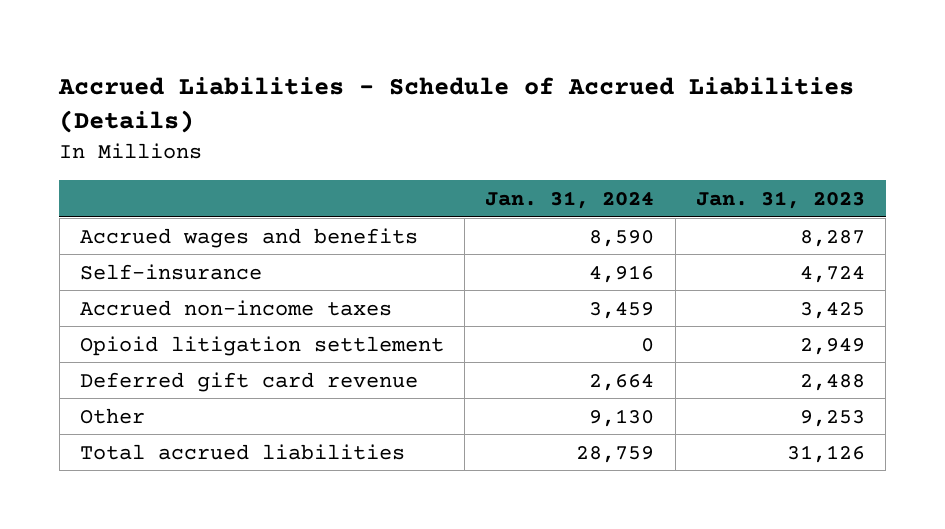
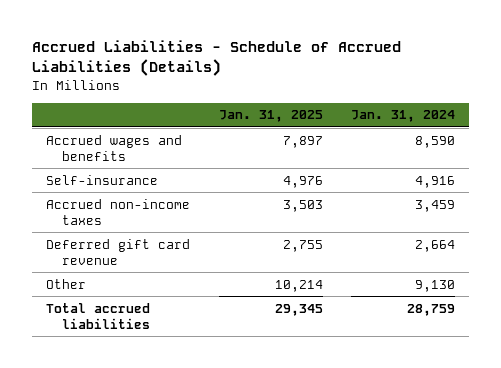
[695,190,865,209] Jan. 31, 2023 -> none
none -> [218,110,323,123] Jan. 31, 2025
[79,335,444,356] Opioid litigation settlement -> none

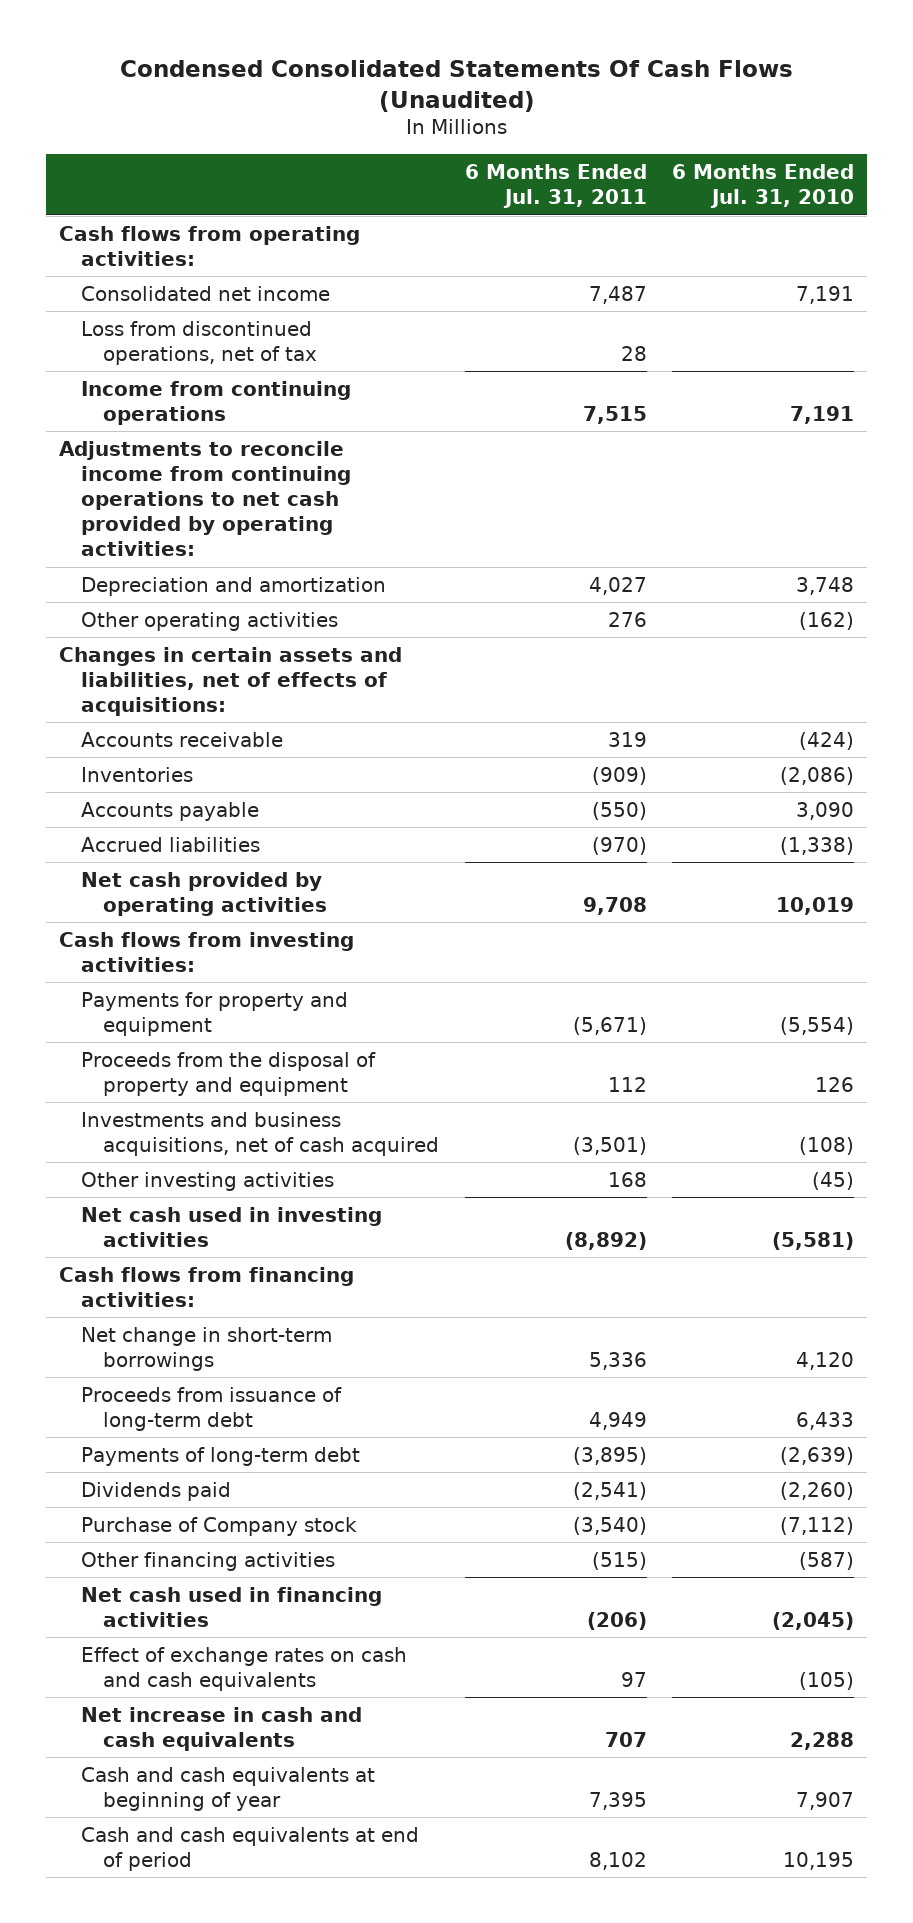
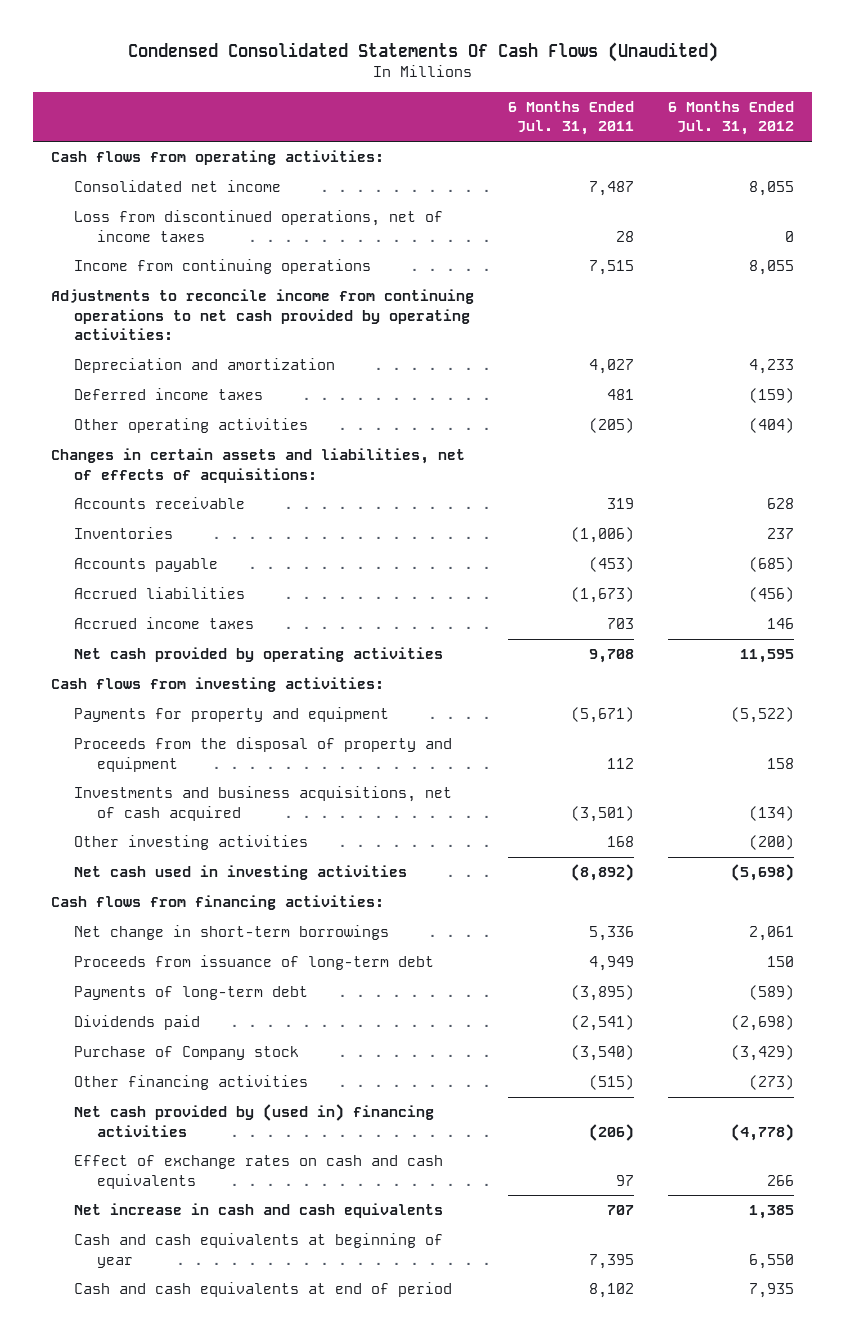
[672,164,855,209] 6 Months Ended Jul. 31, 2010 -> none
none -> [668,101,795,136] 6 Months Ended Jul. 31, 2012
[80,320,317,365] Loss from discontinued operations, net of tax -> [73,210,443,242] Loss from discontinued operations, net of income taxes
none -> [73,388,263,401] Deferred income taxes
[607,611,647,627] 276 -> [589,418,635,434] (205)
[591,766,647,785] (909) -> [571,527,635,544] (1,006)
[591,801,647,820] (550) -> [589,557,635,573] (453)
[591,836,647,855] (970) -> [571,587,635,604] (1,673)
none -> [73,617,254,630] Accrued income taxes
[80,1586,382,1627] Net cash used in financing activities -> [73,1104,434,1137] Net cash provided by (used in) financing activities

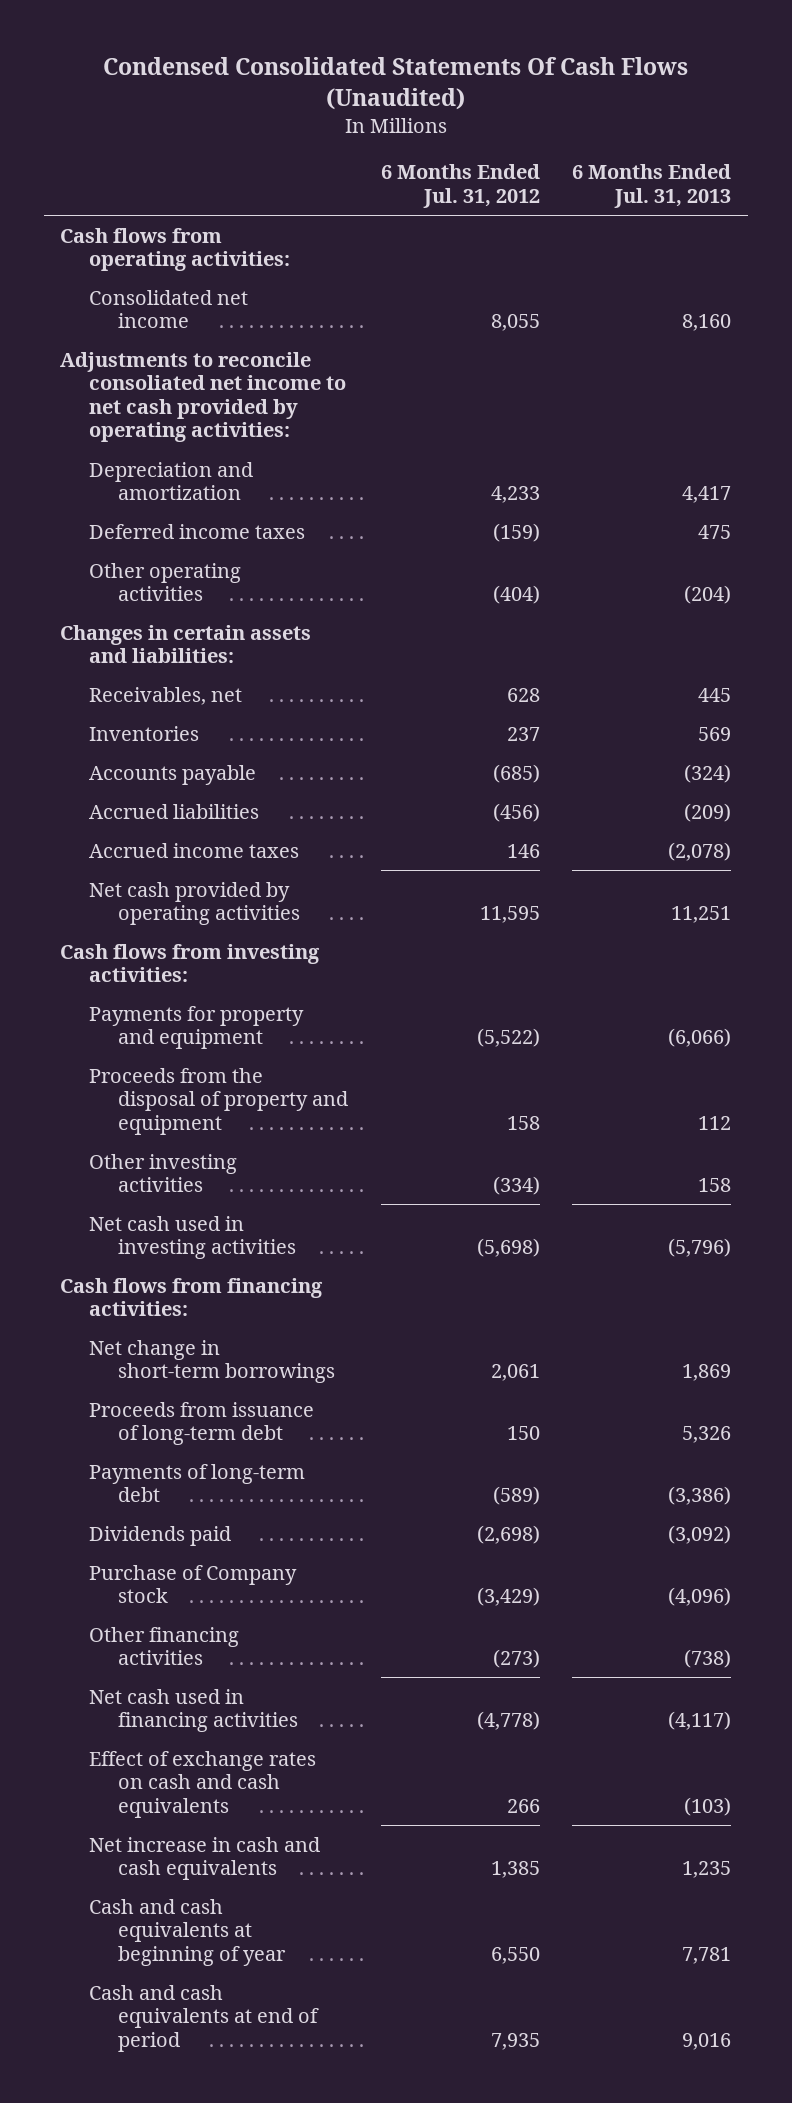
[508,101,635,136] 6 Months Ended Jul. 31, 2011 -> none
none -> [572,164,732,209] 6 Months Ended Jul. 31, 2013
[73,210,443,242] Loss from discontinued operations, net of income taxes -> none
[73,259,371,275] Income from continuing operations -> none
[50,289,474,340] Adjustments to reconcile income from continuing operations to net cash provided by operating activities: -> [60,351,346,443] Adjustments to reconcile consoliated net income to net cash provided by operating activities:
[50,448,465,483] Changes in certain assets and liabilities, net of effects of acquisitions: -> [60,624,312,664] Changes in certain assets and liabilities:
[73,497,245,510] Accounts receivable -> [88,686,242,705] Receivables, net
[73,786,452,821] Investments and business acquisitions, net of cash acquired -> none
[749,835,795,851] (200) -> [492,1176,540,1196] (334)
[73,1104,434,1137] Net cash provided by (used in) financing activities -> [88,1688,298,1733] Net cash used in financing activities

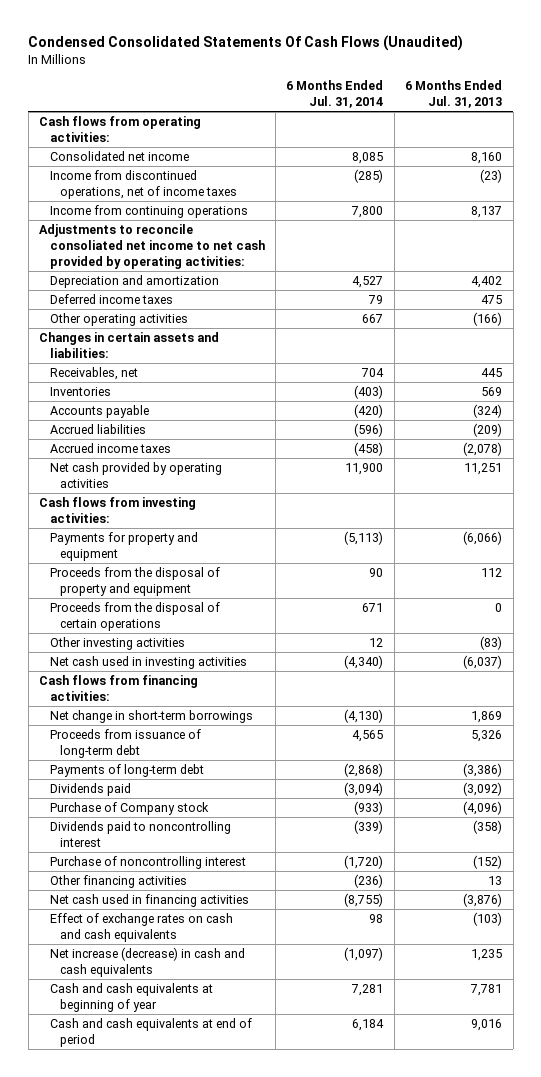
[380,164,540,209] 6 Months Ended Jul. 31, 2012 -> none
none -> [286,80,384,108] 6 Months Ended Jul. 31, 2014
none -> [49,170,238,199] Income from discontinued operations, net of income taxes
none -> [49,205,248,219] Income from continuing operations
[682,486,732,504] 4,417 -> [471,276,503,289] 4,402
[684,585,732,605] (204) -> [473,312,503,327] (166)
none -> [49,602,220,631] Proceeds from the disposal of certain operations
[698,1178,732,1193] 158 -> [480,636,503,651] (83)
[668,1238,732,1258] (5,796) -> [463,655,503,670] (6,037)
none -> [49,821,231,847] Dividends paid to noncontrolling interest
none -> [49,856,246,870] Purchase of noncontrolling interest
[684,1649,732,1669] (738) -> [488,876,503,886] 13
[668,1711,732,1731] (4,117) -> [463,893,503,908] (3,876)
[88,1836,320,1881] Net increase in cash and cash equivalents -> [49,947,245,977] Net increase (decrease) in cash and cash equivalents

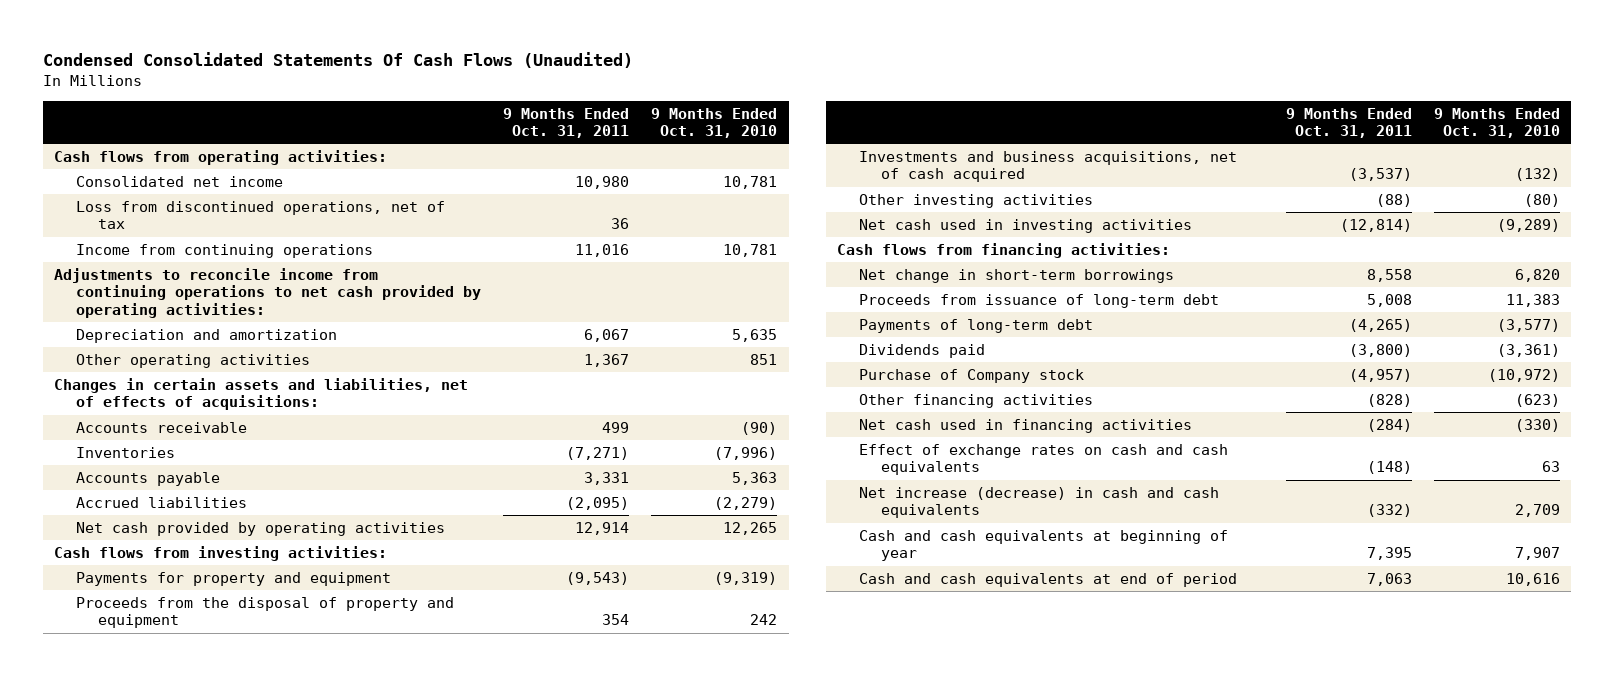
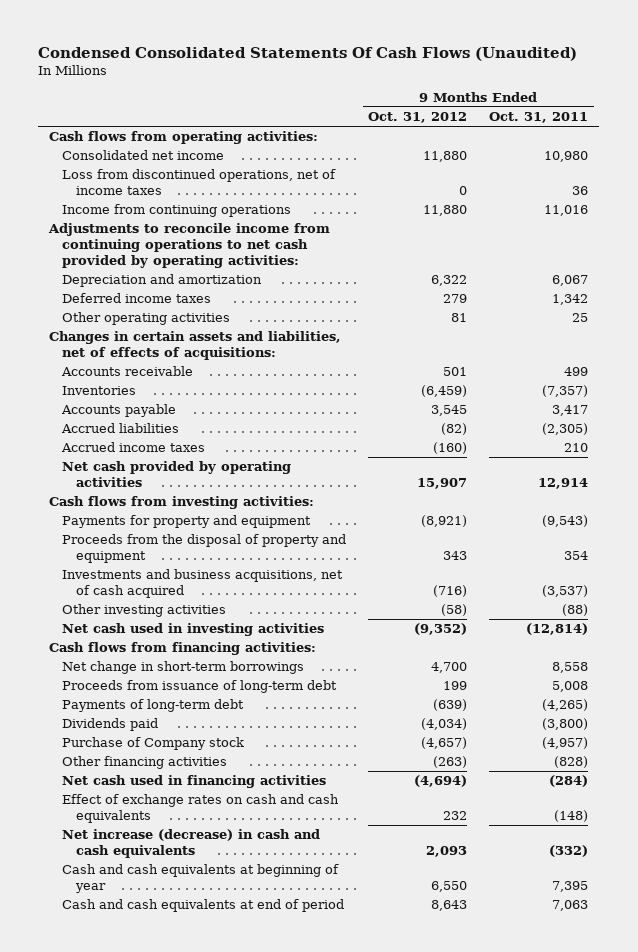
[651,107,778,139] 9 Months Ended Oct. 31, 2010 -> none
none -> [368,112,468,124] Oct. 31, 2012
[76,201,446,230] Loss from discontinued operations, net of tax -> [62,169,337,195] Loss from discontinued operations, net of income taxes
none -> [62,293,212,304] Deferred income taxes
[584,354,630,368] 1,367 -> [572,313,589,323] 25
[566,447,630,461] (7,271) -> [542,385,589,398] (7,357)
[584,472,630,486] 3,331 -> [552,405,589,417] 3,417
[566,497,630,511] (2,095) -> [542,423,589,436] (2,305)
none -> [61,442,206,453] Accrued income taxes

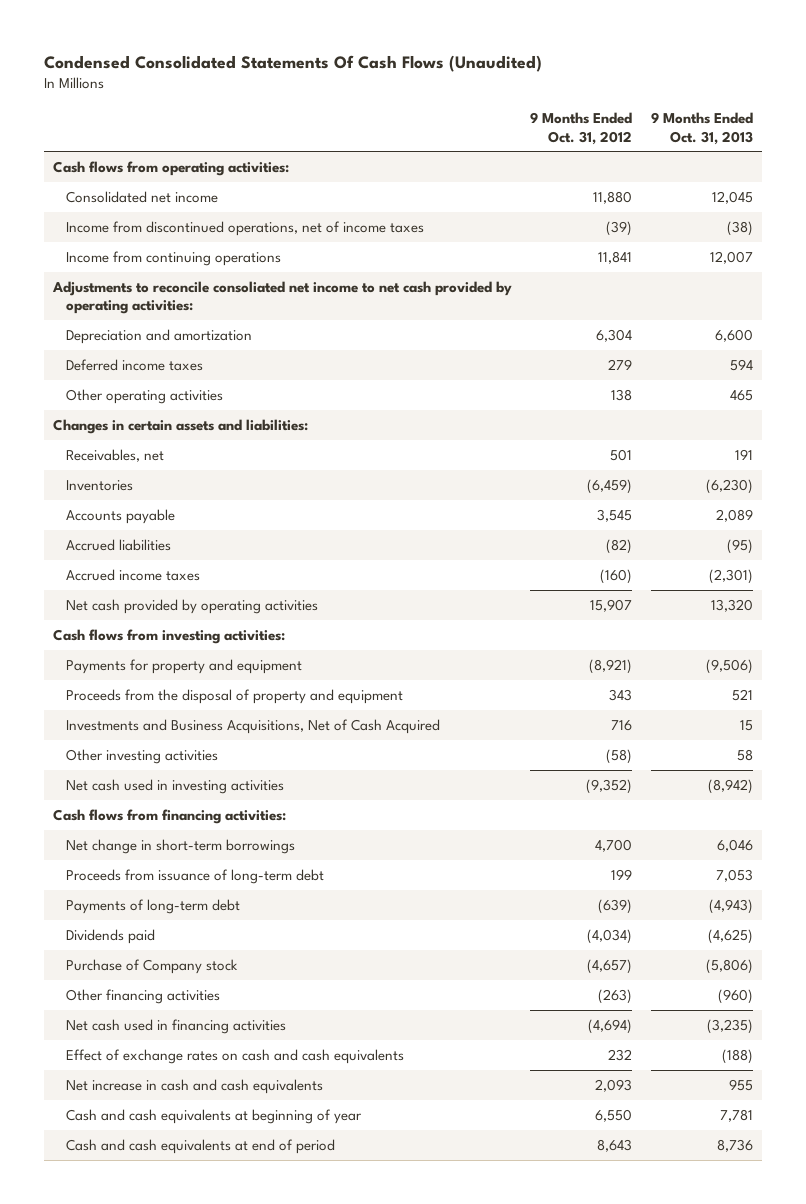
[489,112,589,124] Oct. 31, 2011 -> none
none -> [650,112,753,145] 9 Months Ended Oct. 31, 2013
[62,169,337,195] Loss from discontinued operations, net of income taxes -> [65,220,424,236] Income from discontinued operations, net of income taxes
[459,185,468,195] 0 -> [606,220,633,236] (39)
[423,205,468,217] 11,880 -> [598,250,633,264] 11,841
[48,223,331,268] Adjustments to reconcile income from continuing operations to net cash provided by operating activities: -> [52,280,513,315] Adjustments to reconcile consoliated net income to net cash provided by operating activities:
[431,275,468,287] 6,322 -> [596,328,633,342] 6,304
[451,313,468,323] 81 -> [611,388,633,401] 138
[49,331,342,360] Changes in certain assets and liabilities, net of effects of acquisitions: -> [53,418,309,434] Changes in certain assets and liabilities:
[61,366,194,377] Accounts receivable -> [65,448,164,462] Receivables, net
[62,569,344,598] Investments and business acquisitions, net of cash acquired -> [65,718,440,734] Investments and Business Acquisitions, Net of Cash Acquired
[433,584,468,597] (716) -> [611,719,633,731] 716
[62,829,321,858] Net increase (decrease) in cash and cash equivalents -> [65,1078,323,1094] Net increase in cash and cash equivalents

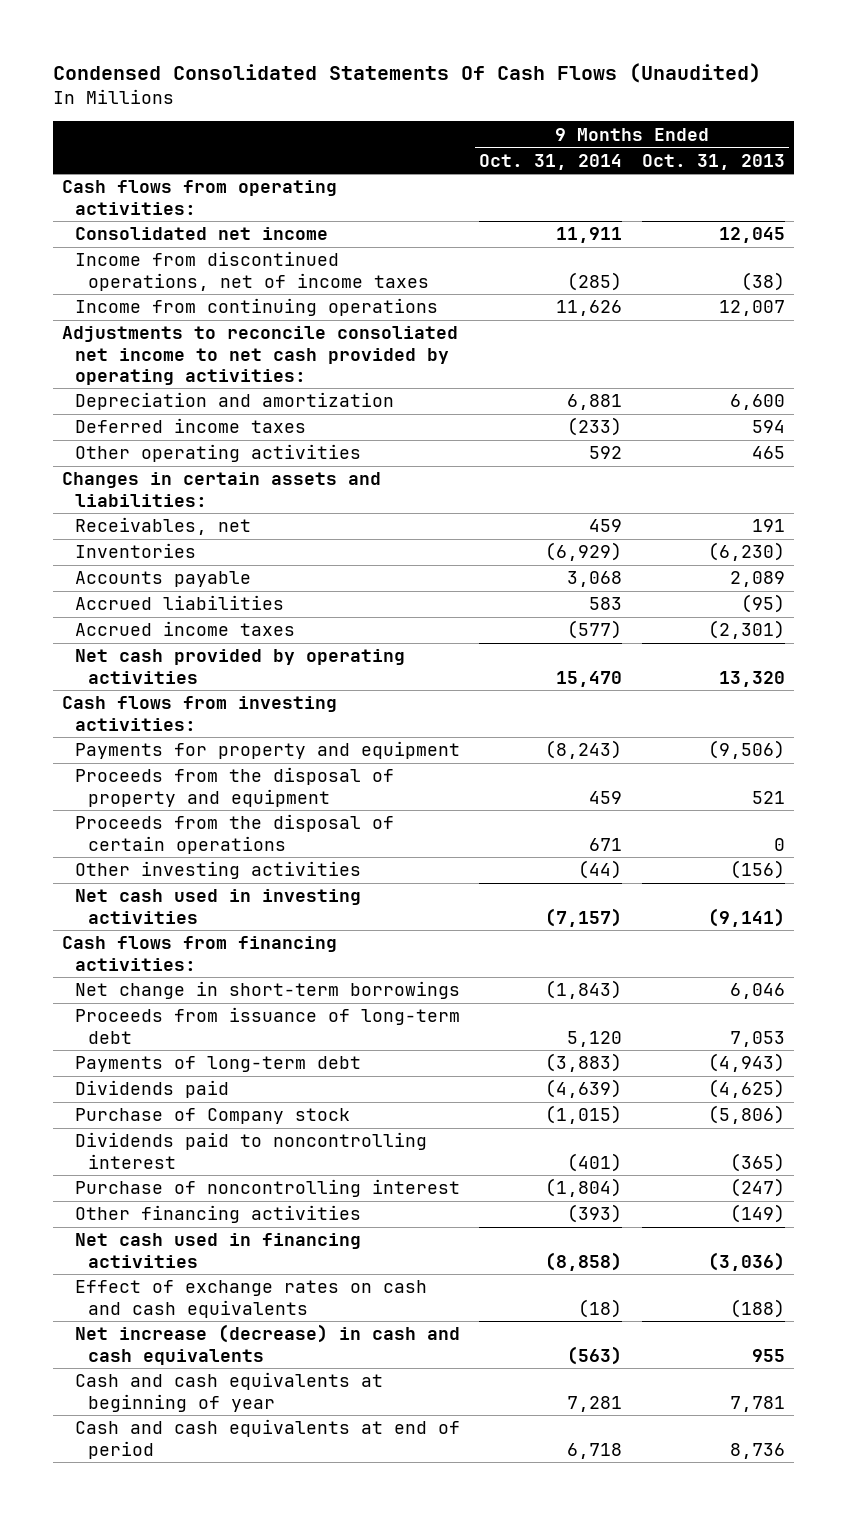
[530,112,633,145] 9 Months Ended Oct. 31, 2012 -> none
none -> [479,153,623,170] Oct. 31, 2014
[65,718,440,734] Investments and Business Acquisitions, Net of Cash Acquired -> none
none -> [75,814,395,854] Proceeds from the disposal of certain operations
[736,748,753,761] 58 -> [729,860,785,880] (156)
[707,778,753,794] (8,942) -> [707,907,785,927] (9,141)
none -> [75,1132,428,1169] Dividends paid to noncontrolling interest
none -> [75,1179,461,1198] Purchase of noncontrolling interest
[717,988,753,1004] (960) -> [729,1204,785,1224] (149)
[706,1018,753,1034] (3,235) -> [707,1251,785,1271] (3,036)
[65,1078,323,1094] Net increase in cash and cash equivalents -> [75,1324,461,1365] Net increase (decrease) in cash and cash equivalents

